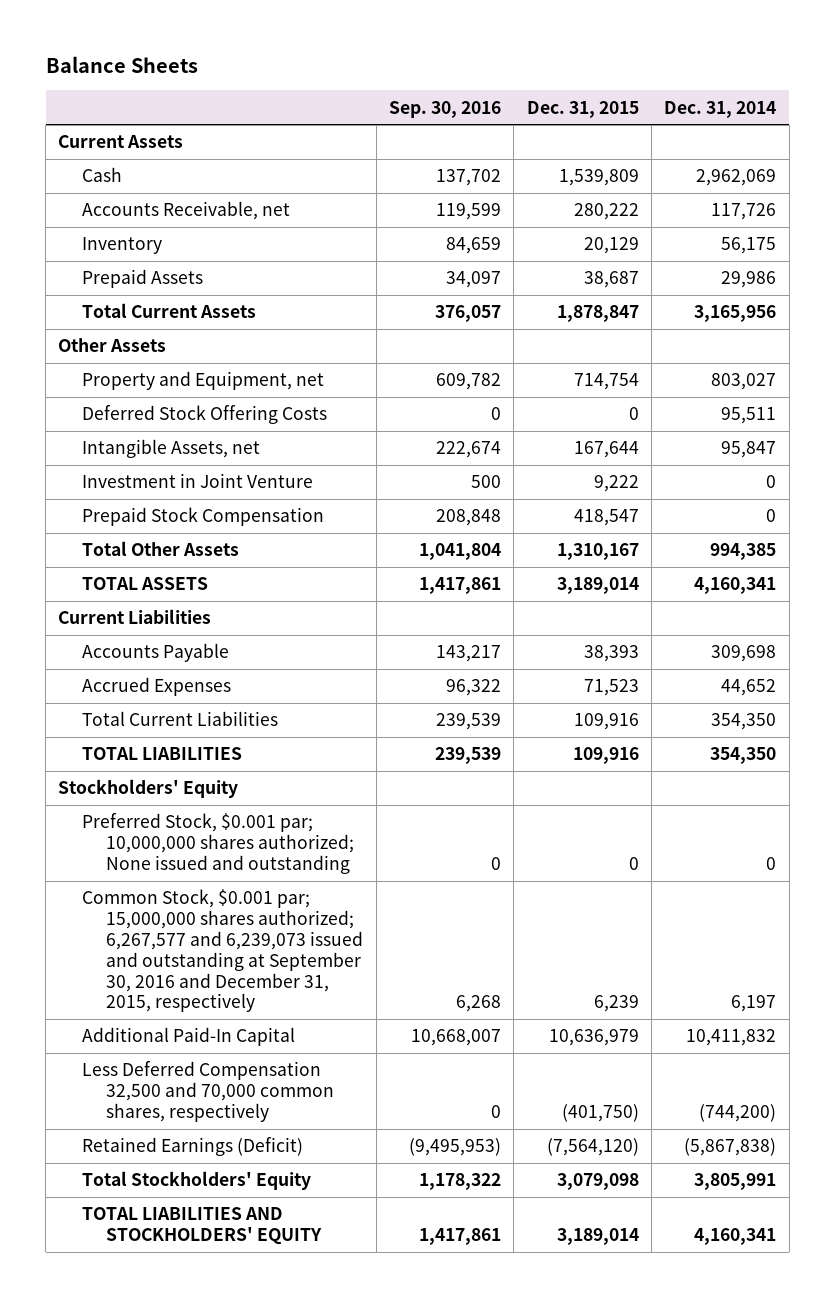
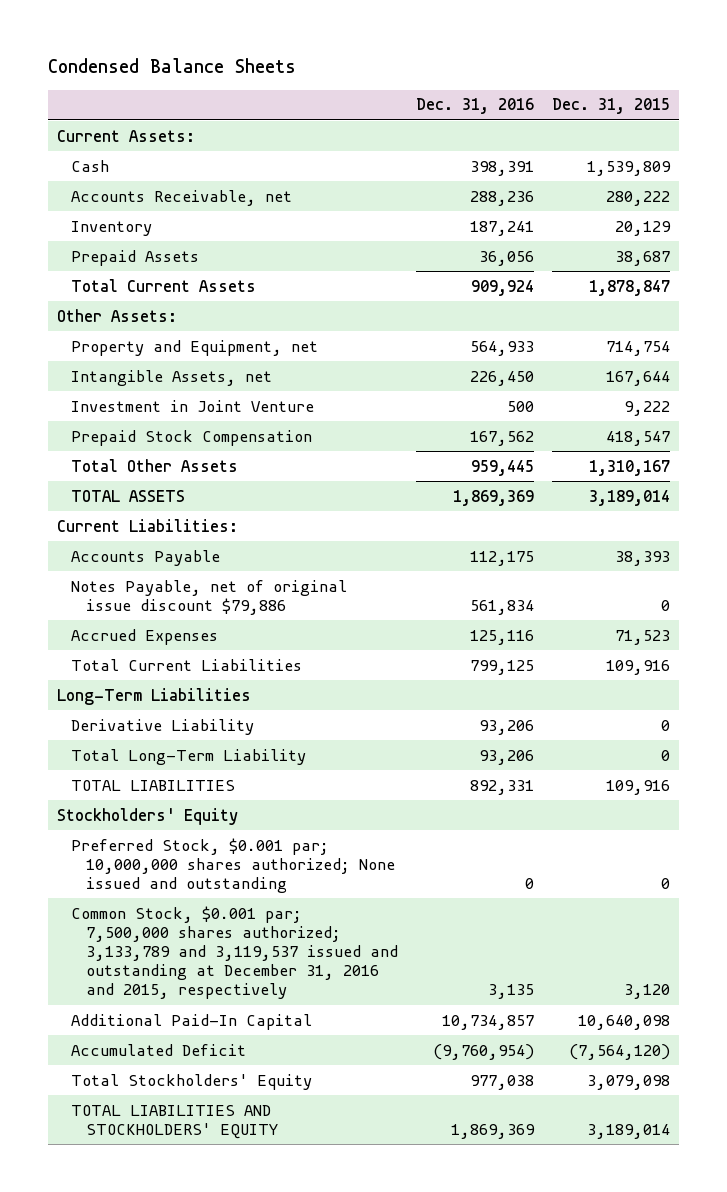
[45,55,198,73] Balance Sheets -> [47,58,296,74] Condensed Balance Sheets
[389,100,502,118] Sep. 30, 2016 -> none
[664,100,777,118] Dec. 31, 2014 -> none
none -> [415,98,534,115] Dec. 31, 2016
[58,135,184,149] Current Assets -> [56,129,195,142] Current Assets:
[58,338,167,353] Other Assets -> [56,308,177,322] Other Assets:
[82,405,328,425] Deferred Stock Offering Costs -> none
[58,609,212,625] Current Liabilities -> [56,518,238,532] Current Liabilities:
none -> [71,579,348,615] Notes Payable, net of original issue discount $79,886
none -> [56,687,251,705] Long-Term Liabilities
none -> [71,718,255,735] Derivative Liability
none -> [71,748,307,765] Total Long-Term Liability
[82,1061,335,1123] Less Deferred Compensation 32,500 and 70,000 common shares, respectively -> none
[82,889,364,1013] Common Stock, $0.001 par; 15,000,000 shares authorized; 6,267,577 and 6,239,073 issued and outstanding at September 30, 2016 and December 31, 2015, respectively -> [71,905,399,1000] Common Stock, $0.001 par; 7,500,000 shares authorized; 3,133,789 and 3,119,537 issued and outstanding at December 31, 2016 and 2015, respectively
[593,995,639,1013] 6,239 -> [623,984,670,1000] 3,120
[548,1029,639,1047] 10,636,979 -> [577,1014,670,1030] 10,640,098
[82,1137,304,1157] Retained Earnings (Deficit) -> [71,1043,247,1056] Accumulated Deficit

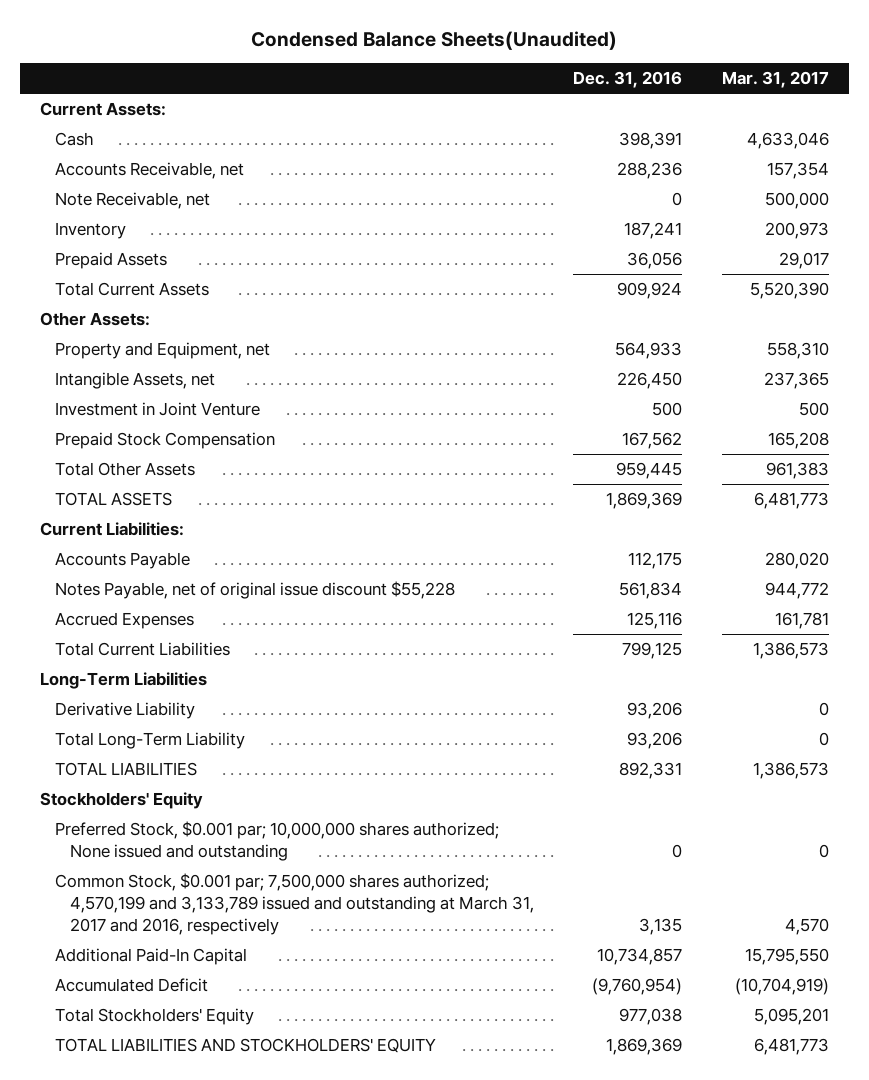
[47,58,296,74] Condensed Balance Sheets -> [251,31,618,51] Condensed Balance Sheets(Unaudited)
[551,98,670,115] Dec. 31, 2015 -> none
none -> [722,71,830,89] Mar. 31, 2017
none -> [54,192,210,210] Note Receivable, net
[71,579,348,615] Notes Payable, net of original issue discount $79,886 -> [54,581,455,600] Notes Payable, net of original issue discount $55,228
[71,905,399,1000] Common Stock, $0.001 par; 7,500,000 shares authorized; 3,133,789 and 3,119,537 issued and outstanding at December 31, 2016 and 2015, respectively -> [54,873,534,935] Common Stock, $0.001 par; 7,500,000 shares authorized; 4,570,199 and 3,133,789 issued and outstanding at March 31, 2017 and 2016, respectively

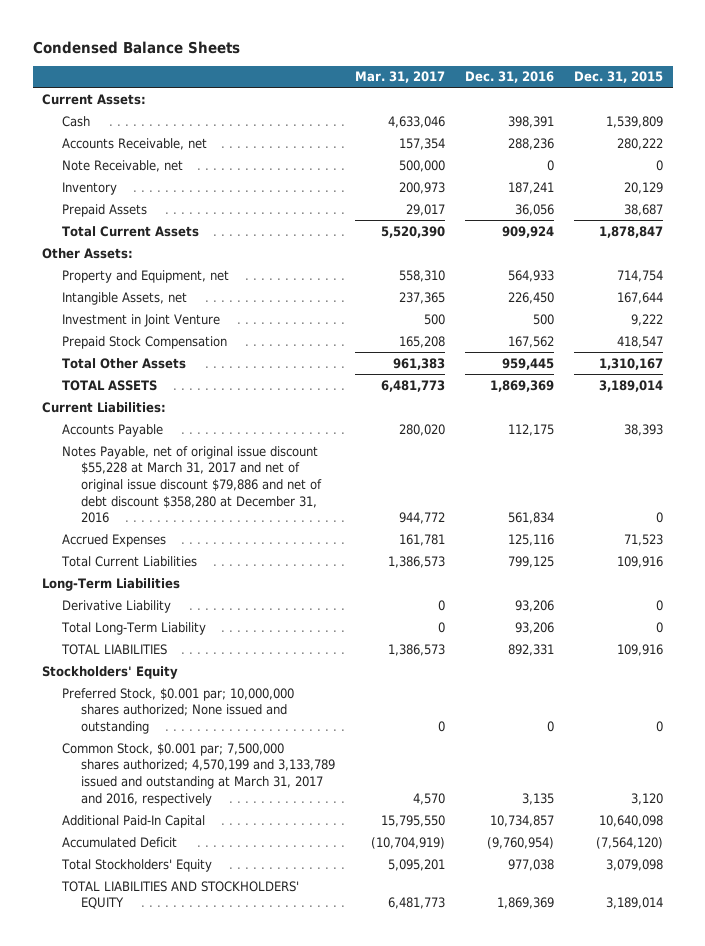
[251,31,618,51] Condensed Balance Sheets(Unaudited) -> [32,40,240,54] Condensed Balance Sheets
none -> [573,71,663,84] Dec. 31, 2015
[54,581,455,600] Notes Payable, net of original issue discount $55,228 -> [61,445,323,524] Notes Payable, net of original issue discount $55,228 at March 31, 2017 and net of original issue discount $79,886 and net of debt discount $358,280 at December 31, 2016

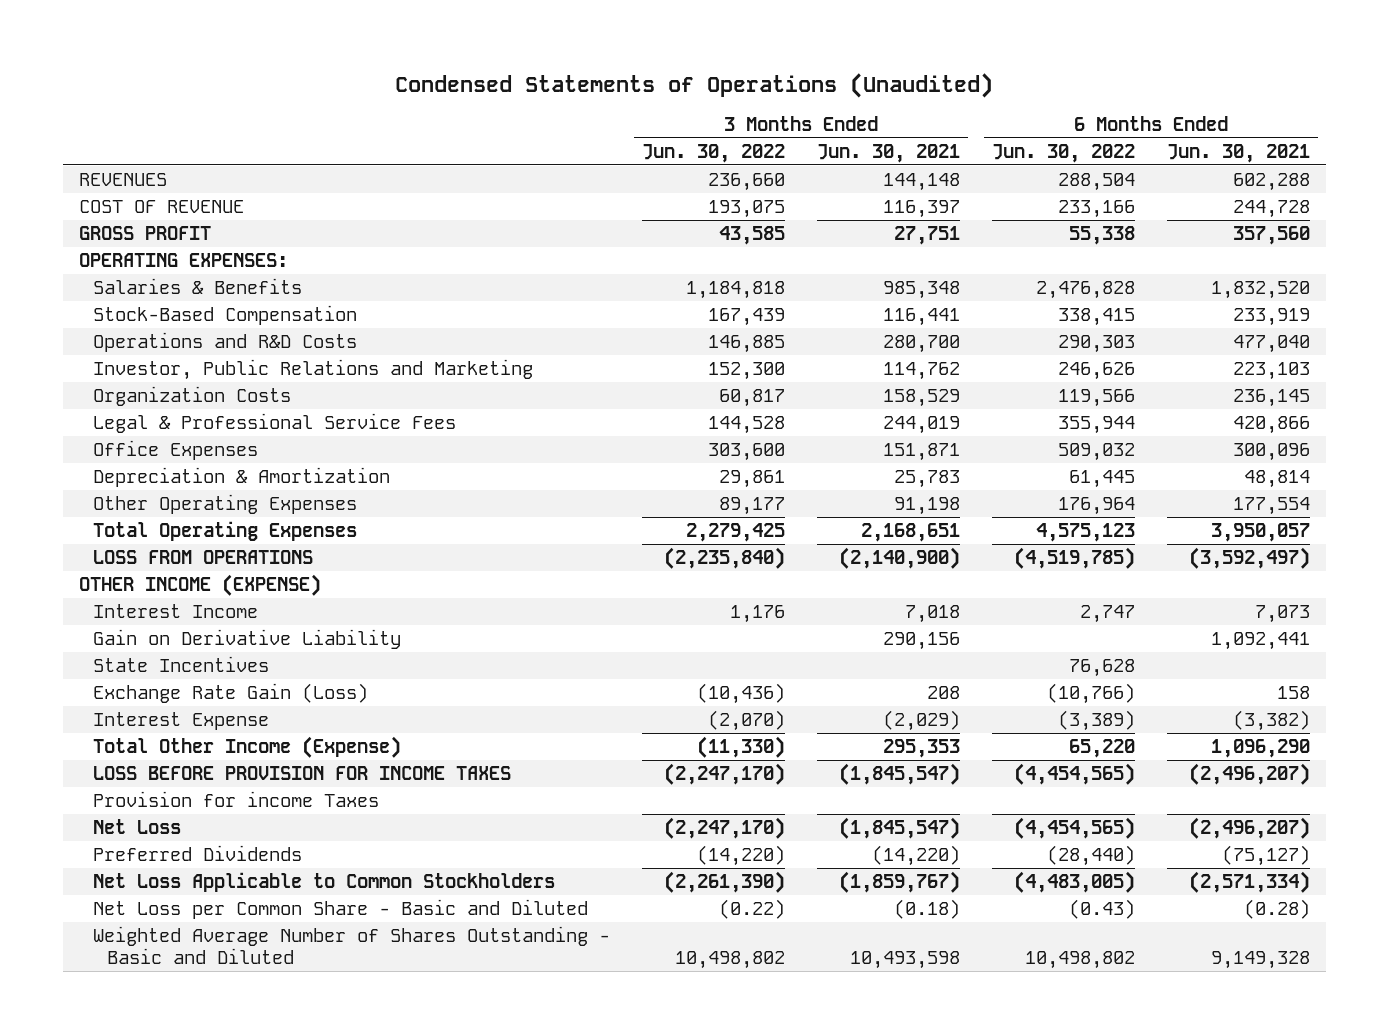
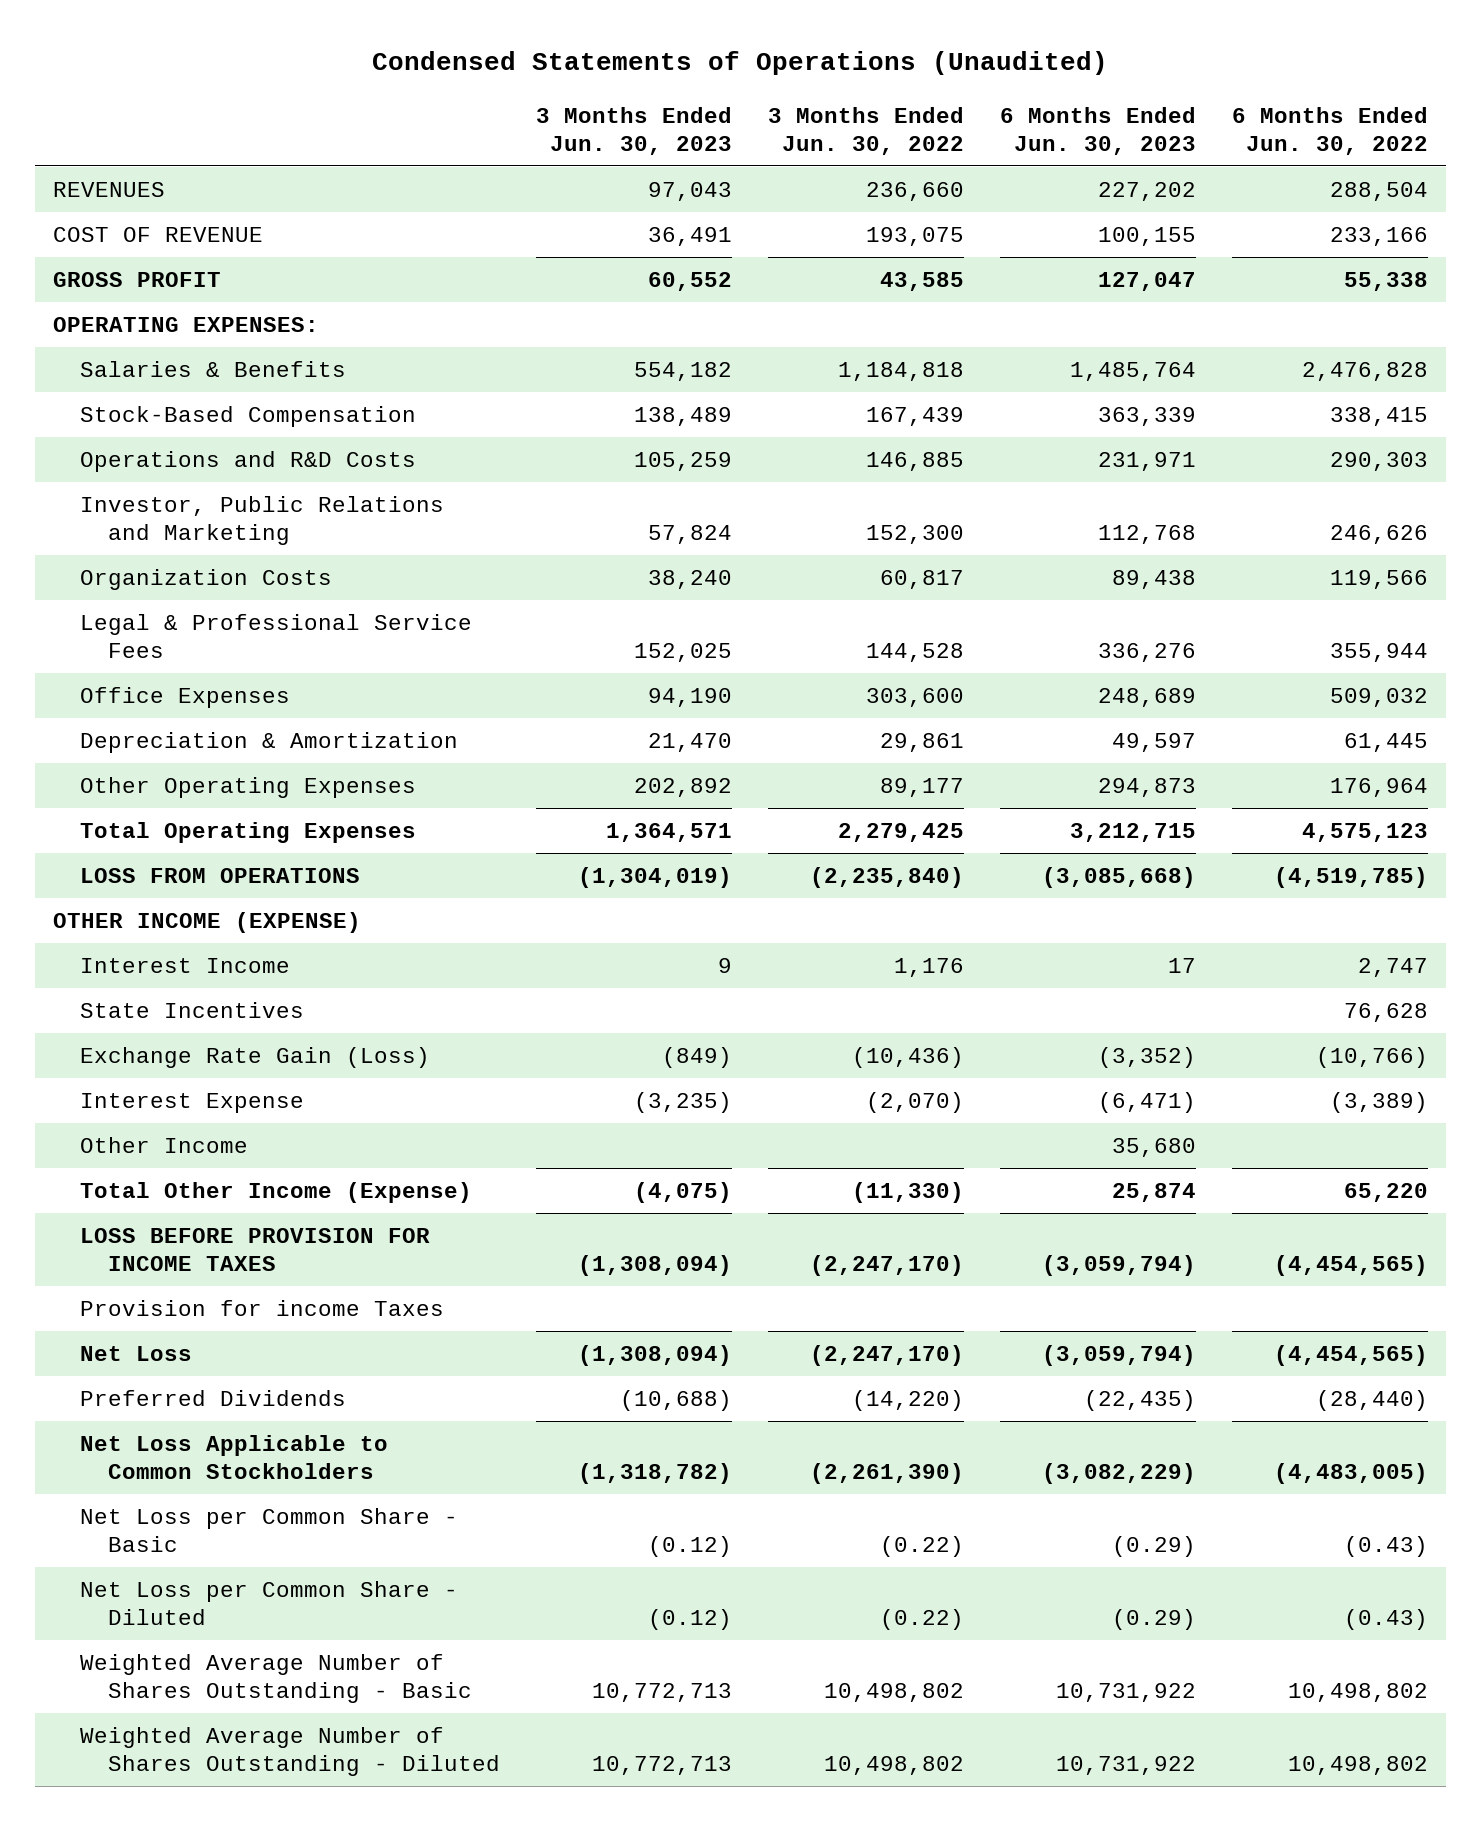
[816,143,960,163] Jun. 30, 2021 -> none
[1166,143,1310,163] Jun. 30, 2021 -> none
none -> [535,106,732,155] 3 Months Ended Jun. 30, 2023
none -> [999,106,1196,155] 6 Months Ended Jun. 30, 2023
[93,628,402,649] Gain on Derivative Liability -> none
none -> [80,1136,249,1153] Other Income
[93,898,589,919] Net Loss per Common Share - Basic and Diluted -> [80,1507,459,1553] Net Loss per Common Share - Basic
none -> [80,1580,459,1626] Net Loss per Common Share - Diluted
[93,925,611,964] Weighted Average Number of Shares Outstanding - Basic and Diluted -> [80,1653,473,1704] Weighted Average Number of Shares Outstanding - Basic
none -> [80,1726,501,1777] Weighted Average Number of Shares Outstanding - Diluted

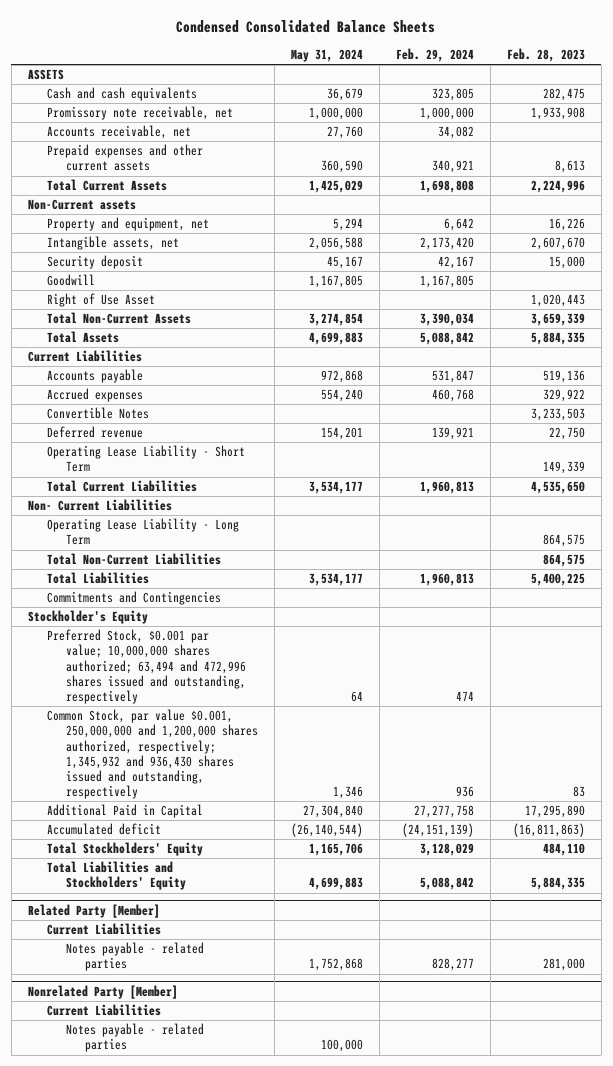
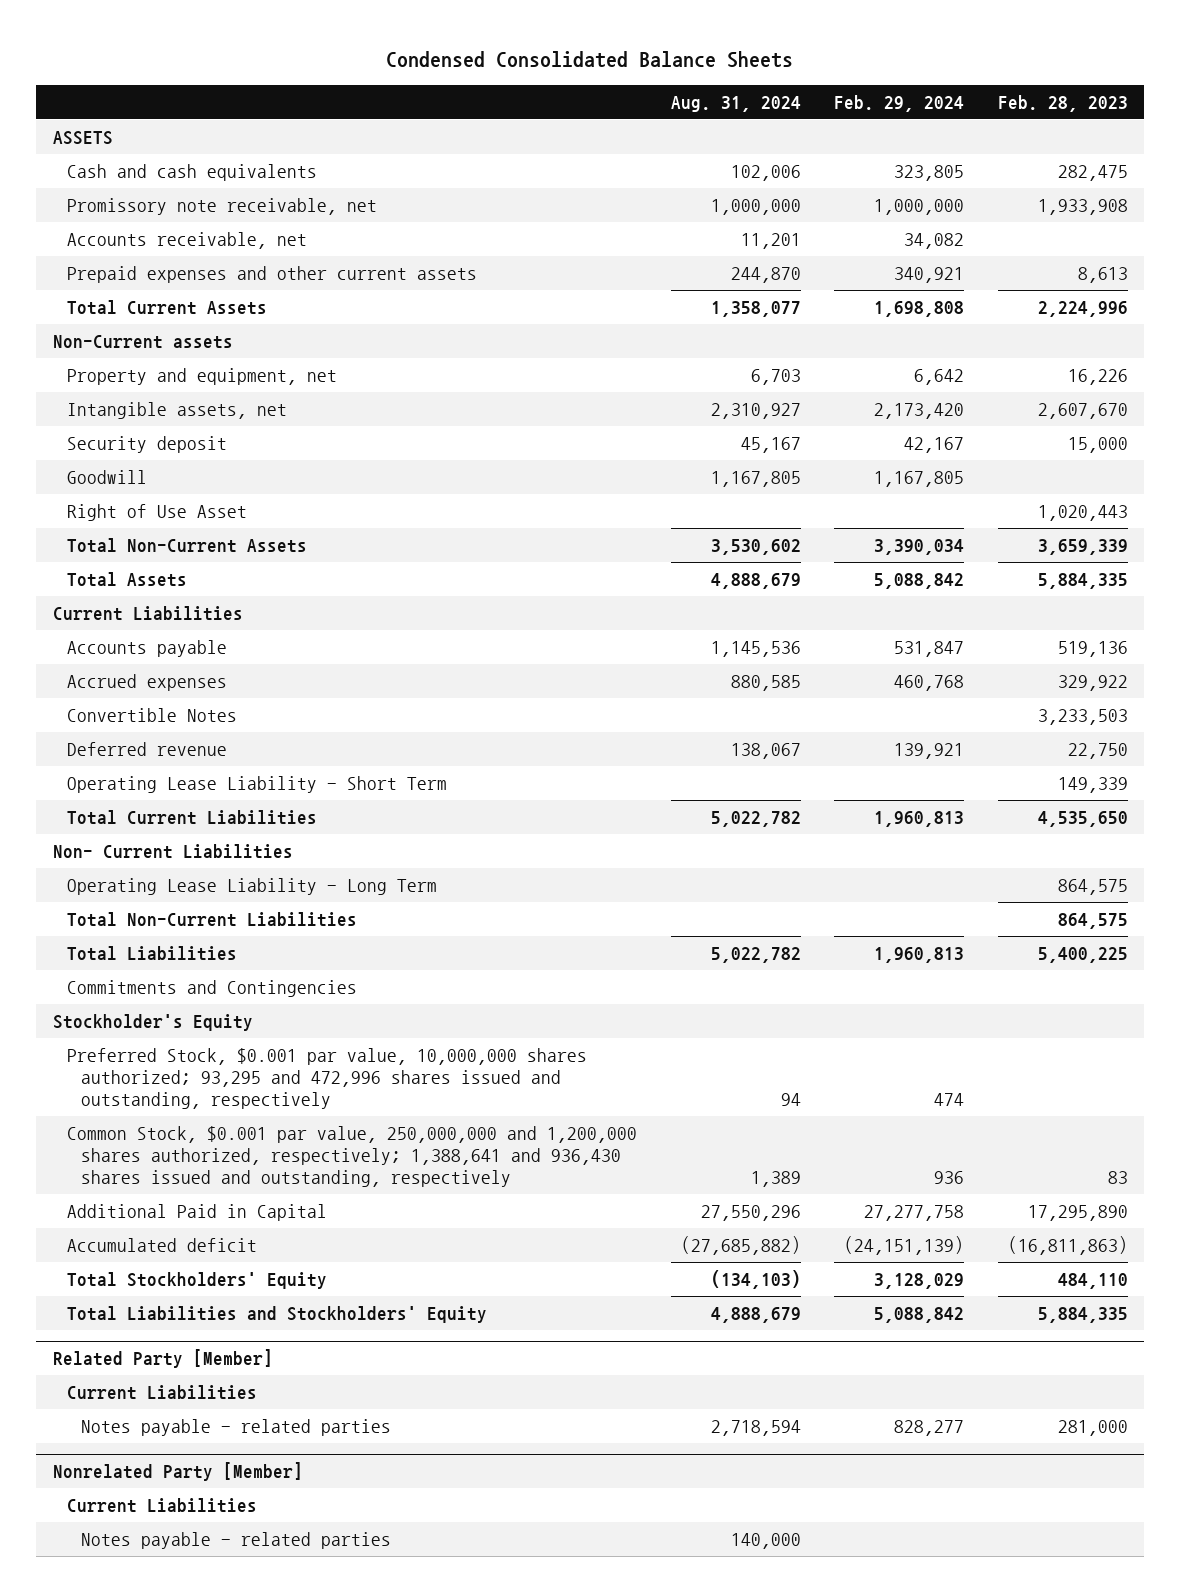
[291,49,364,63] May 31, 2024 -> none
none -> [670,96,801,113] Aug. 31, 2024
[47,629,247,704] Preferred Stock, $0.001 par value; 10,000,000 shares authorized; 63,494 and 472,996 shares issued and outstanding, respectively -> [67,1047,588,1110] Preferred Stock, $0.001 par value, 10,000,000 shares authorized; 93,295 and 472,996 shares issued and outstanding, respectively
[47,709,259,799] Common Stock, par value $0.001, 250,000,000 and 1,200,000 shares authorized, respectively; 1,345,932 and 936,430 shares issued and outstanding, respectively -> [67,1125,638,1188] Common Stock, $0.001 par value, 250,000,000 and 1,200,000 shares authorized, respectively; 1,388,641 and 936,430 shares issued and outstanding, respectively

